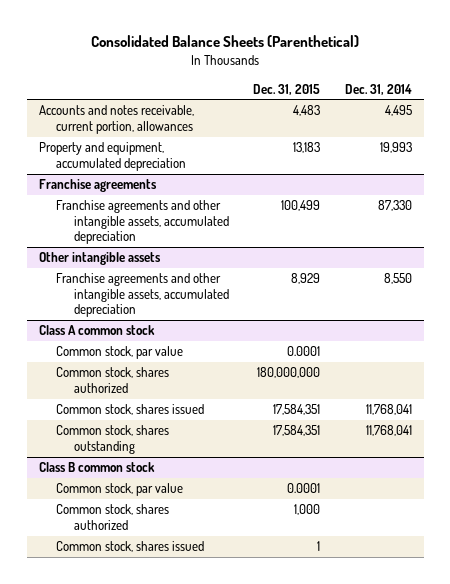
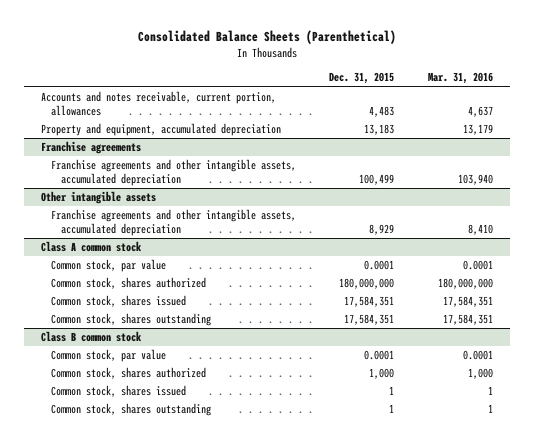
[344,83,412,95] Dec. 31, 2014 -> none
none -> [428,72,494,85] Mar. 31, 2016
none -> [50,403,211,417] Common stock, shares outstanding

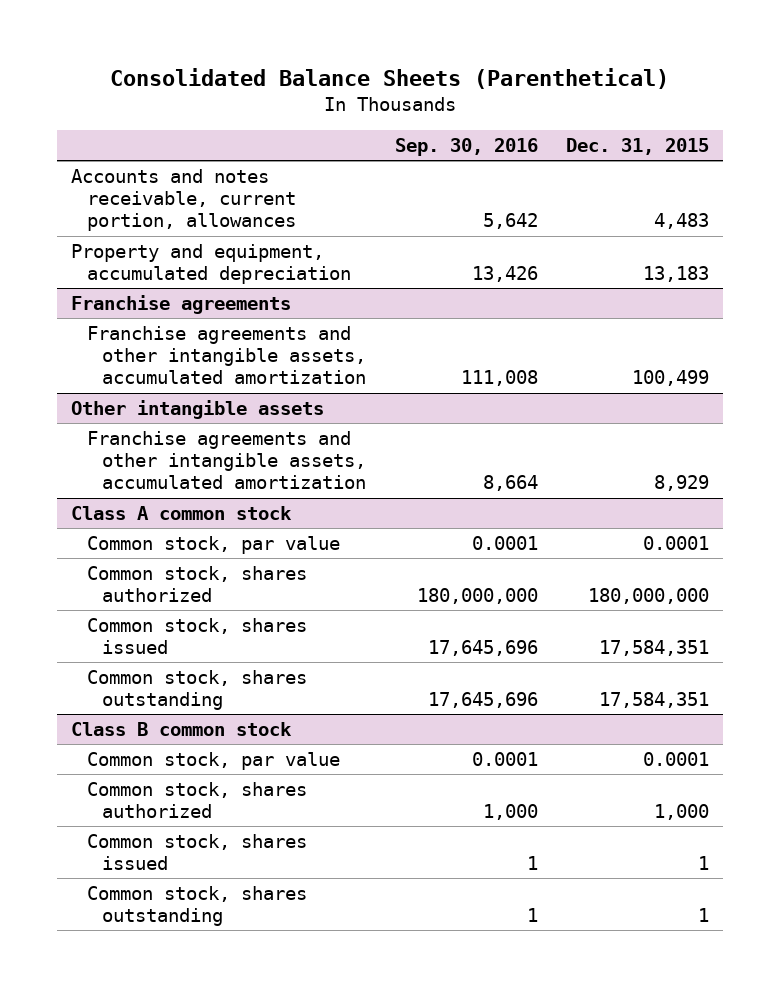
[428,72,494,85] Mar. 31, 2016 -> none
none -> [394,138,538,157] Sep. 30, 2016
[50,159,296,186] Franchise agreements and other intangible assets, accumulated depreciation -> [86,325,367,385] Franchise agreements and other intangible assets, accumulated amortization
[50,209,296,236] Franchise agreements and other intangible assets, accumulated depreciation -> [86,430,367,490] Franchise agreements and other intangible assets, accumulated amortization

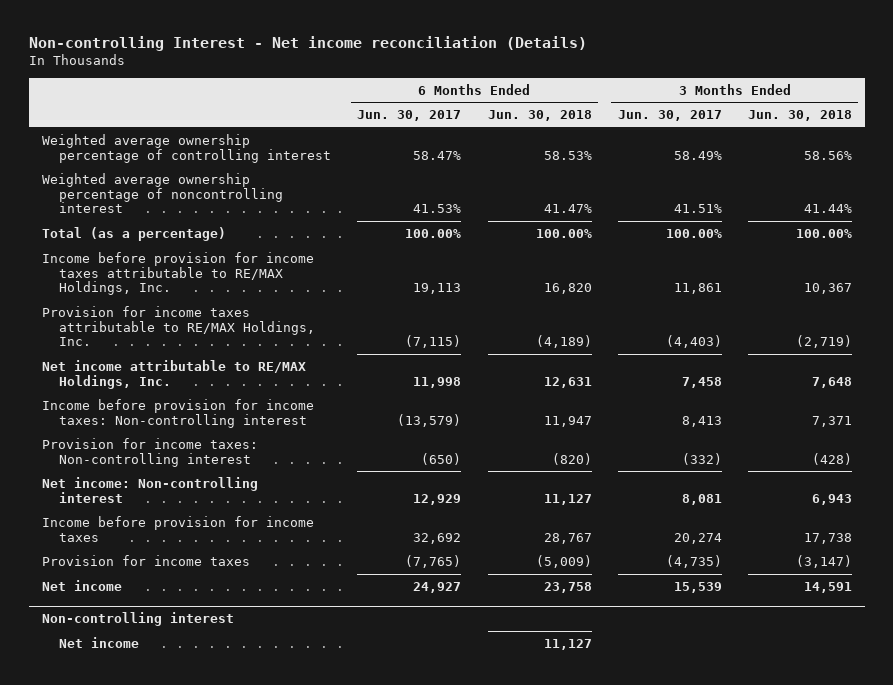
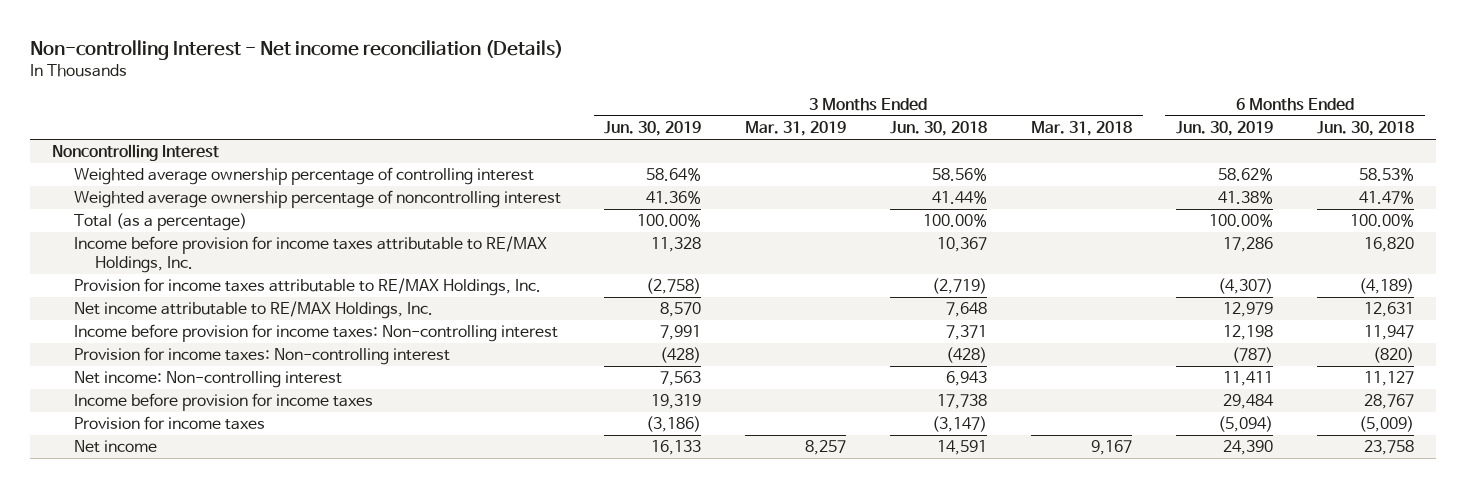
[357,110,462,122] Jun. 30, 2017 -> none
[617,110,722,122] Jun. 30, 2017 -> none
none -> [604,121,702,137] Jun. 30, 2019
none -> [745,121,847,137] Mar. 31, 2019
none -> [1031,121,1133,137] Mar. 31, 2018
none -> [1176,121,1274,137] Jun. 30, 2019
none -> [51,144,219,162] Noncontrolling Interest
[41,612,234,627] Non-controlling interest -> none
[59,636,140,648] Net income -> none

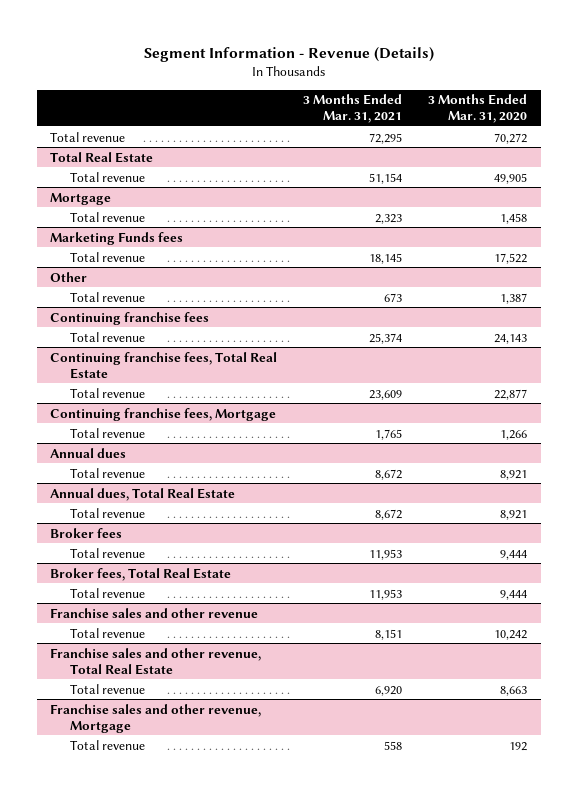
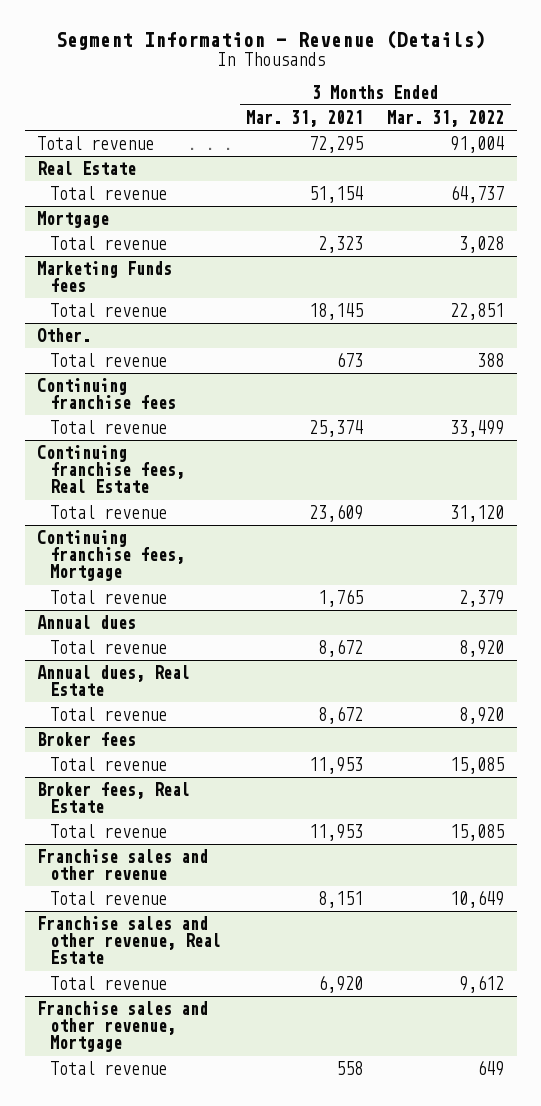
[428,94,528,124] 3 Months Ended Mar. 31, 2020 -> none
none -> [387,109,505,127] Mar. 31, 2022
[49,151,153,163] Total Real Estate -> [37,161,137,176] Real Estate
[49,271,87,282] Other -> [37,328,92,343] Other.
[49,351,277,379] Continuing franchise fees, Total Real Estate -> [37,445,186,494] Continuing franchise fees, Real Estate
[49,487,235,501] Annual dues, Total Real Estate -> [37,665,191,697] Annual dues, Real Estate
[49,567,231,581] Broker fees, Total Real Estate -> [37,782,191,814] Broker fees, Real Estate
[49,647,261,675] Franchise sales and other revenue, Total Real Estate -> [37,916,222,965] Franchise sales and other revenue, Real Estate

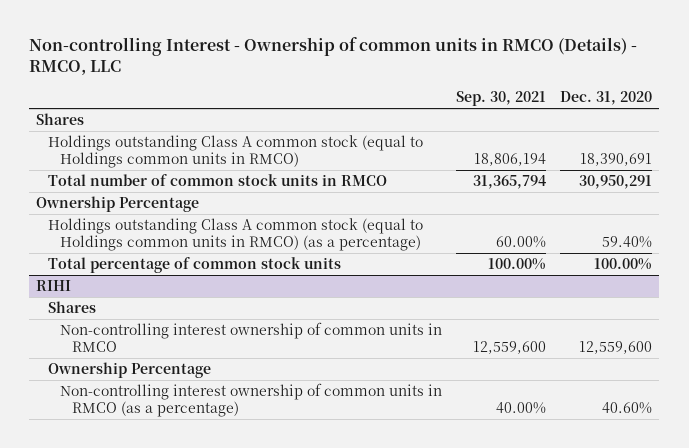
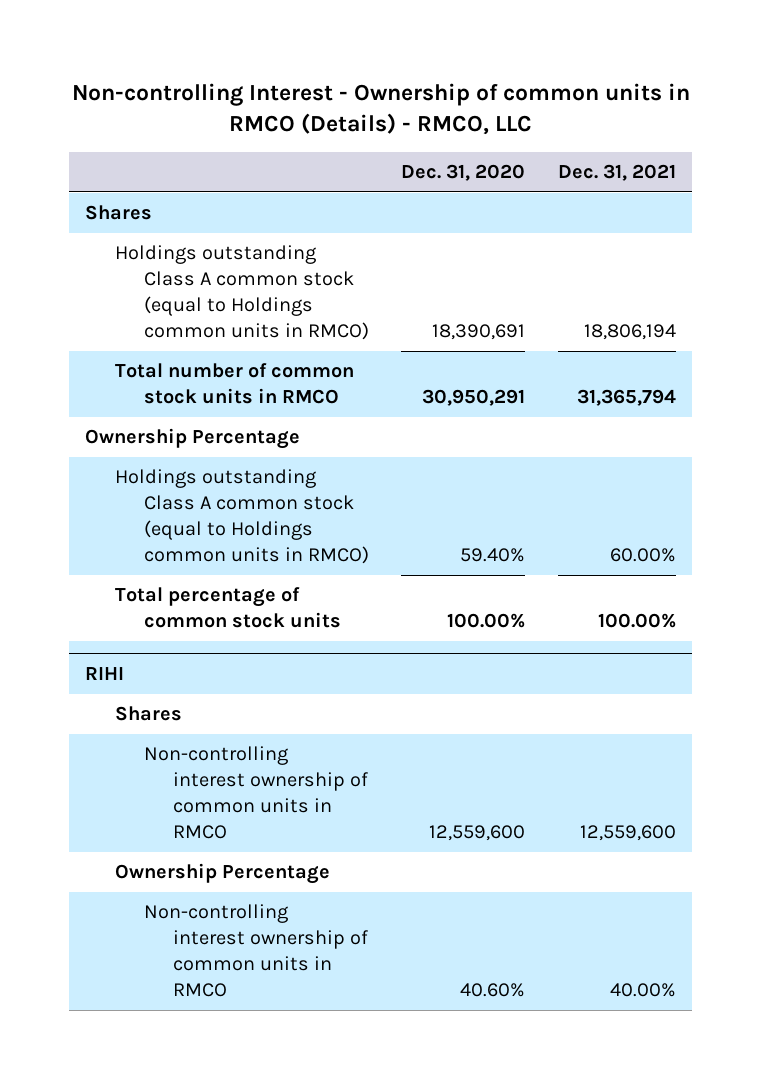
[456,91,547,107] Sep. 30, 2021 -> none
none -> [557,163,676,181] Dec. 31, 2021
[48,218,424,252] Holdings outstanding Class A common stock (equal to Holdings common units in RMCO) (as a percentage) -> [114,469,369,564] Holdings outstanding Class A common stock (equal to Holdings common units in RMCO)
[60,383,443,418] Non-controlling interest ownership of common units in RMCO (as a percentage) -> [143,904,369,997] Non-controlling interest ownership of common units in RMCO

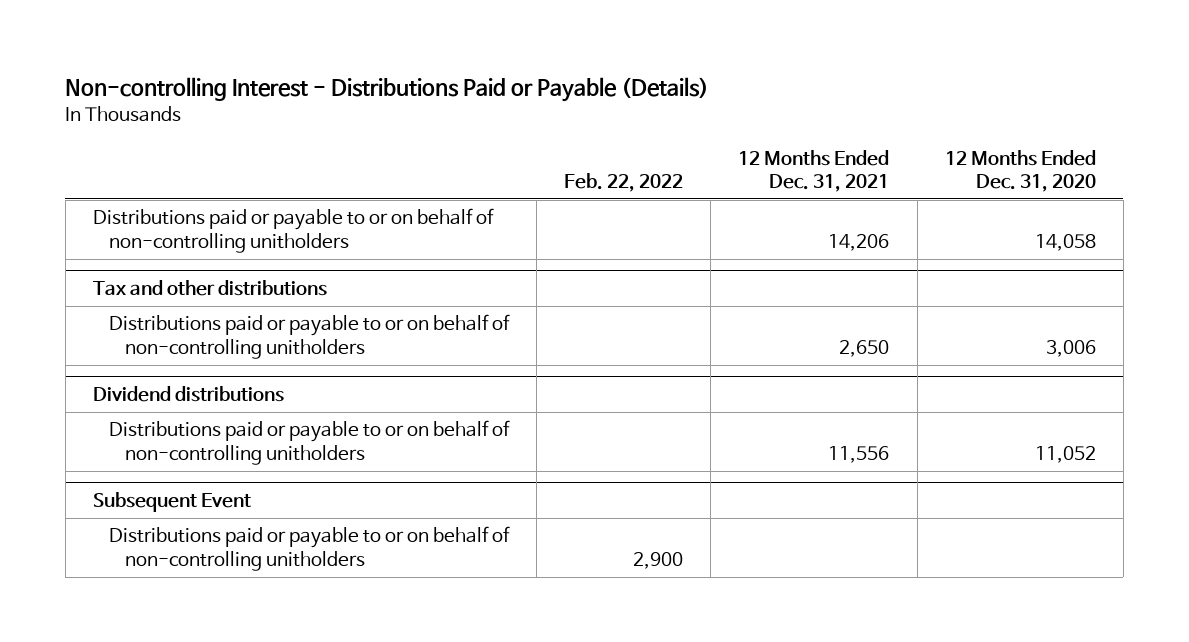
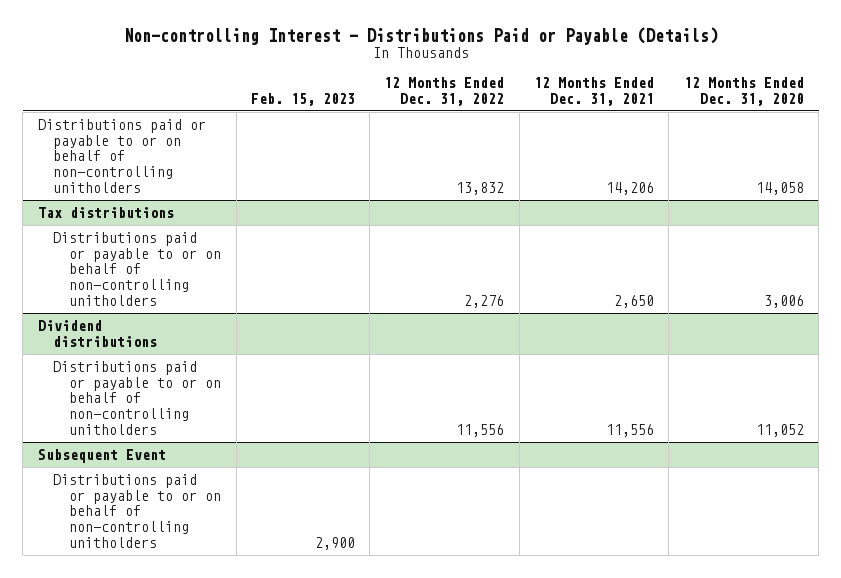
[564,173,684,193] Feb. 22, 2022 -> none
none -> [250,92,355,106] Feb. 15, 2023
none -> [384,77,505,106] 12 Months Ended Dec. 31, 2022
[93,280,328,297] Tax and other distributions -> [37,207,174,219] Tax distributions

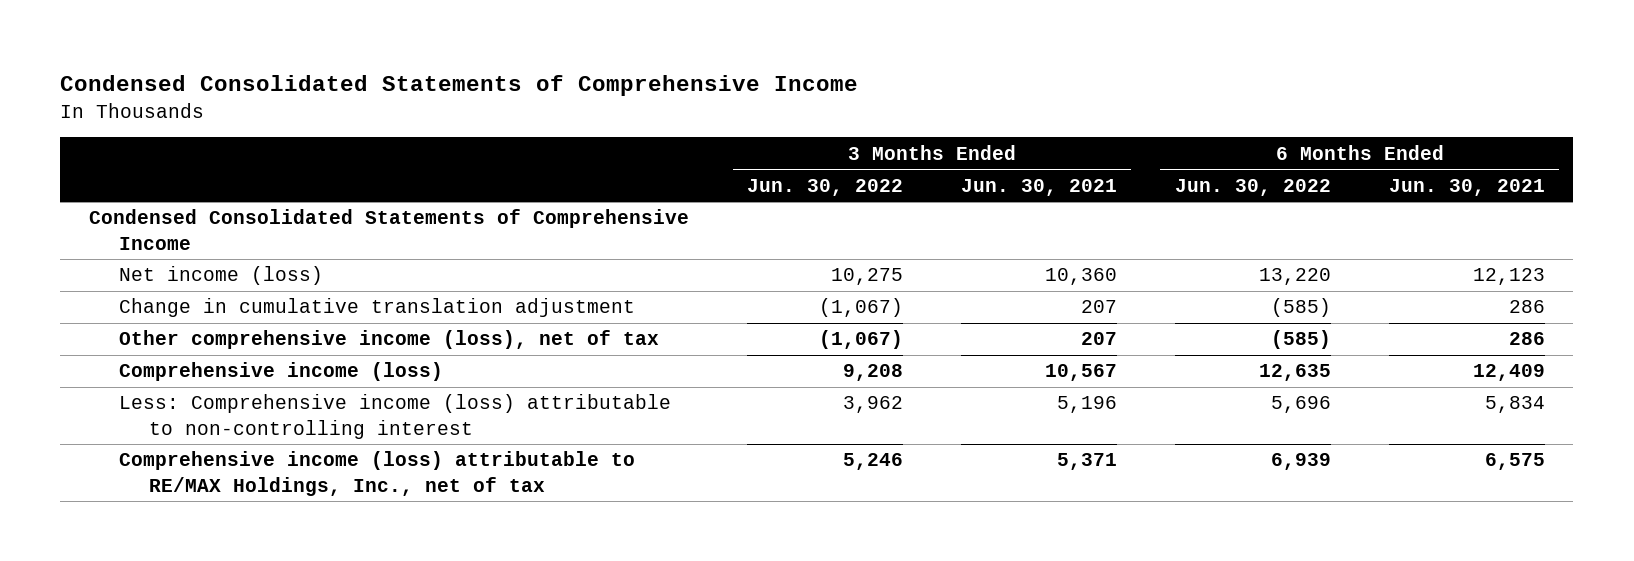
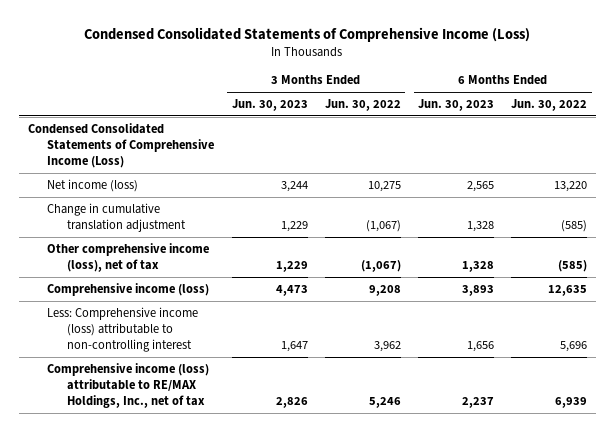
[60,75,859,97] Condensed Consolidated Statements of Comprehensive Income -> [84,26,531,42] Condensed Consolidated Statements of Comprehensive Income (Loss)
[960,178,1117,196] Jun. 30, 2021 -> none
[1388,178,1545,196] Jun. 30, 2021 -> none
none -> [231,99,308,112] Jun. 30, 2023
none -> [418,99,495,112] Jun. 30, 2023
[89,209,690,251] Condensed Consolidated Statements of Comprehensive Income -> [27,122,215,169] Condensed Consolidated Statements of Comprehensive Income (Loss)

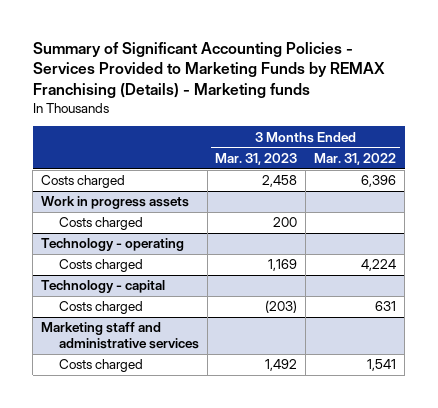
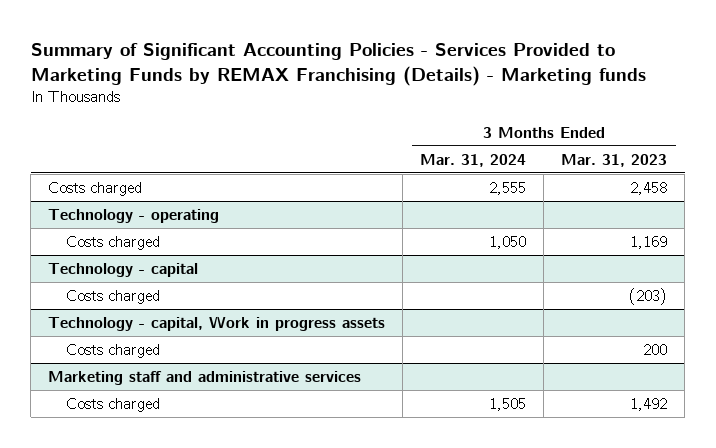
[314,152,397,165] Mar. 31, 2022 -> none
none -> [420,153,527,167] Mar. 31, 2024
[41,196,190,210] Work in progress assets -> none
[58,217,143,231] Costs charged -> none
none -> [48,316,386,332] Technology - capital, Work in progress assets
none -> [66,344,161,359] Costs charged

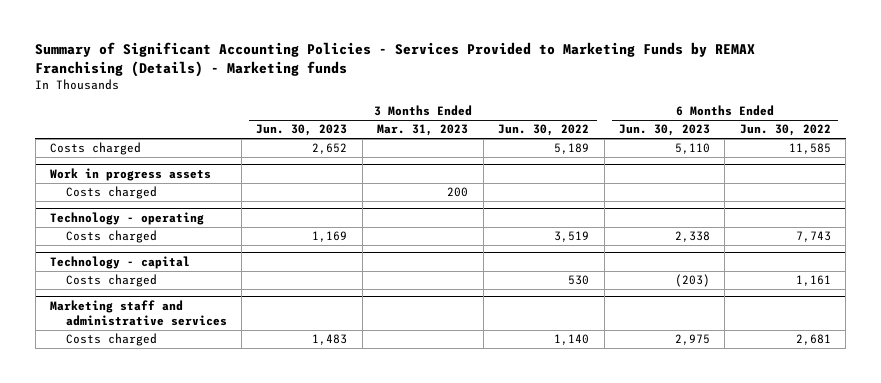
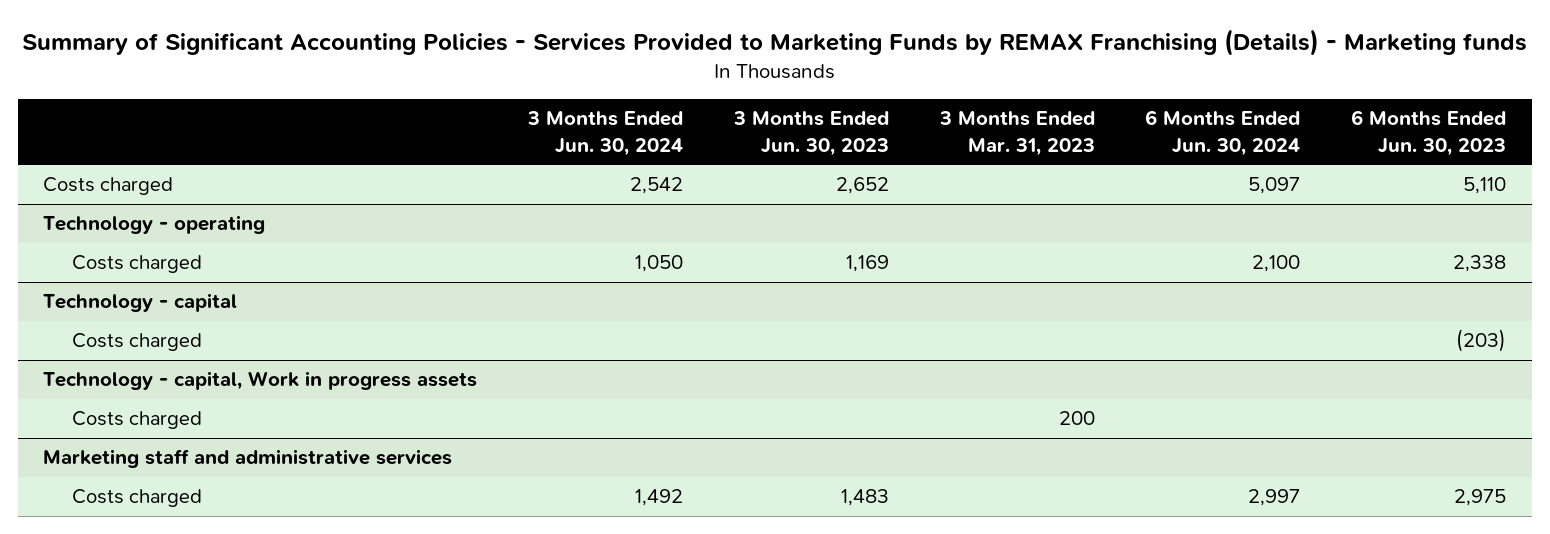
[498,124,590,137] Jun. 30, 2022 -> none
[739,124,831,137] Jun. 30, 2022 -> none
none -> [527,111,684,156] 3 Months Ended Jun. 30, 2024
none -> [1145,110,1301,156] 6 Months Ended Jun. 30, 2024
[49,167,211,181] Work in progress assets -> none
[65,186,157,200] Costs charged -> none
none -> [43,371,478,391] Technology - capital, Work in progress assets
none -> [72,411,203,430] Costs charged

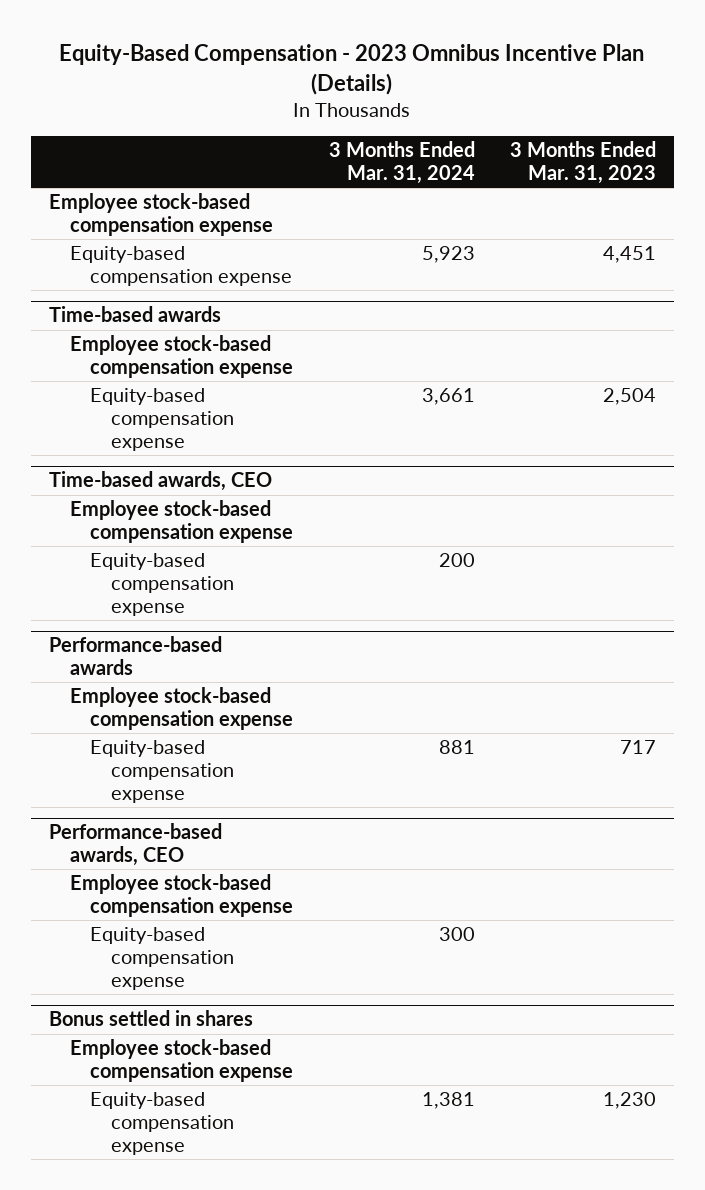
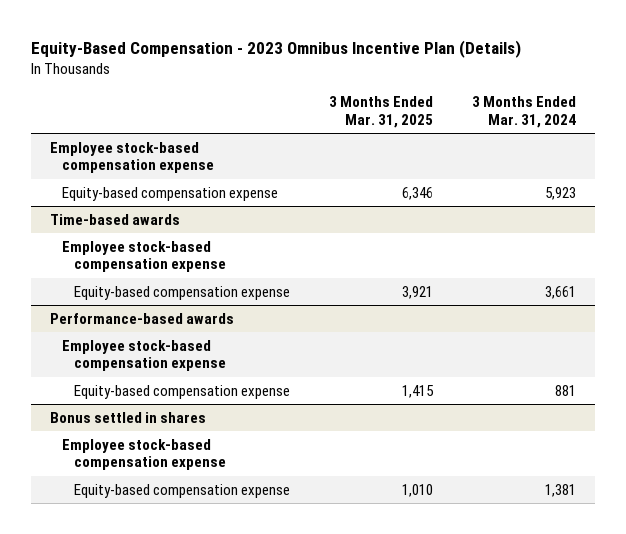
[510,141,657,184] 3 Months Ended Mar. 31, 2023 -> none
none -> [328,96,433,128] 3 Months Ended Mar. 31, 2025
[48,471,272,492] Time-based awards, CEO -> none
[69,499,294,543] Employee stock-based compensation expense -> none
[90,552,235,616] Equity-based compensation expense -> none
[48,823,222,867] Performance-based awards, CEO -> none
[69,873,294,917] Employee stock-based compensation expense -> none
[90,926,235,990] Equity-based compensation expense -> none

